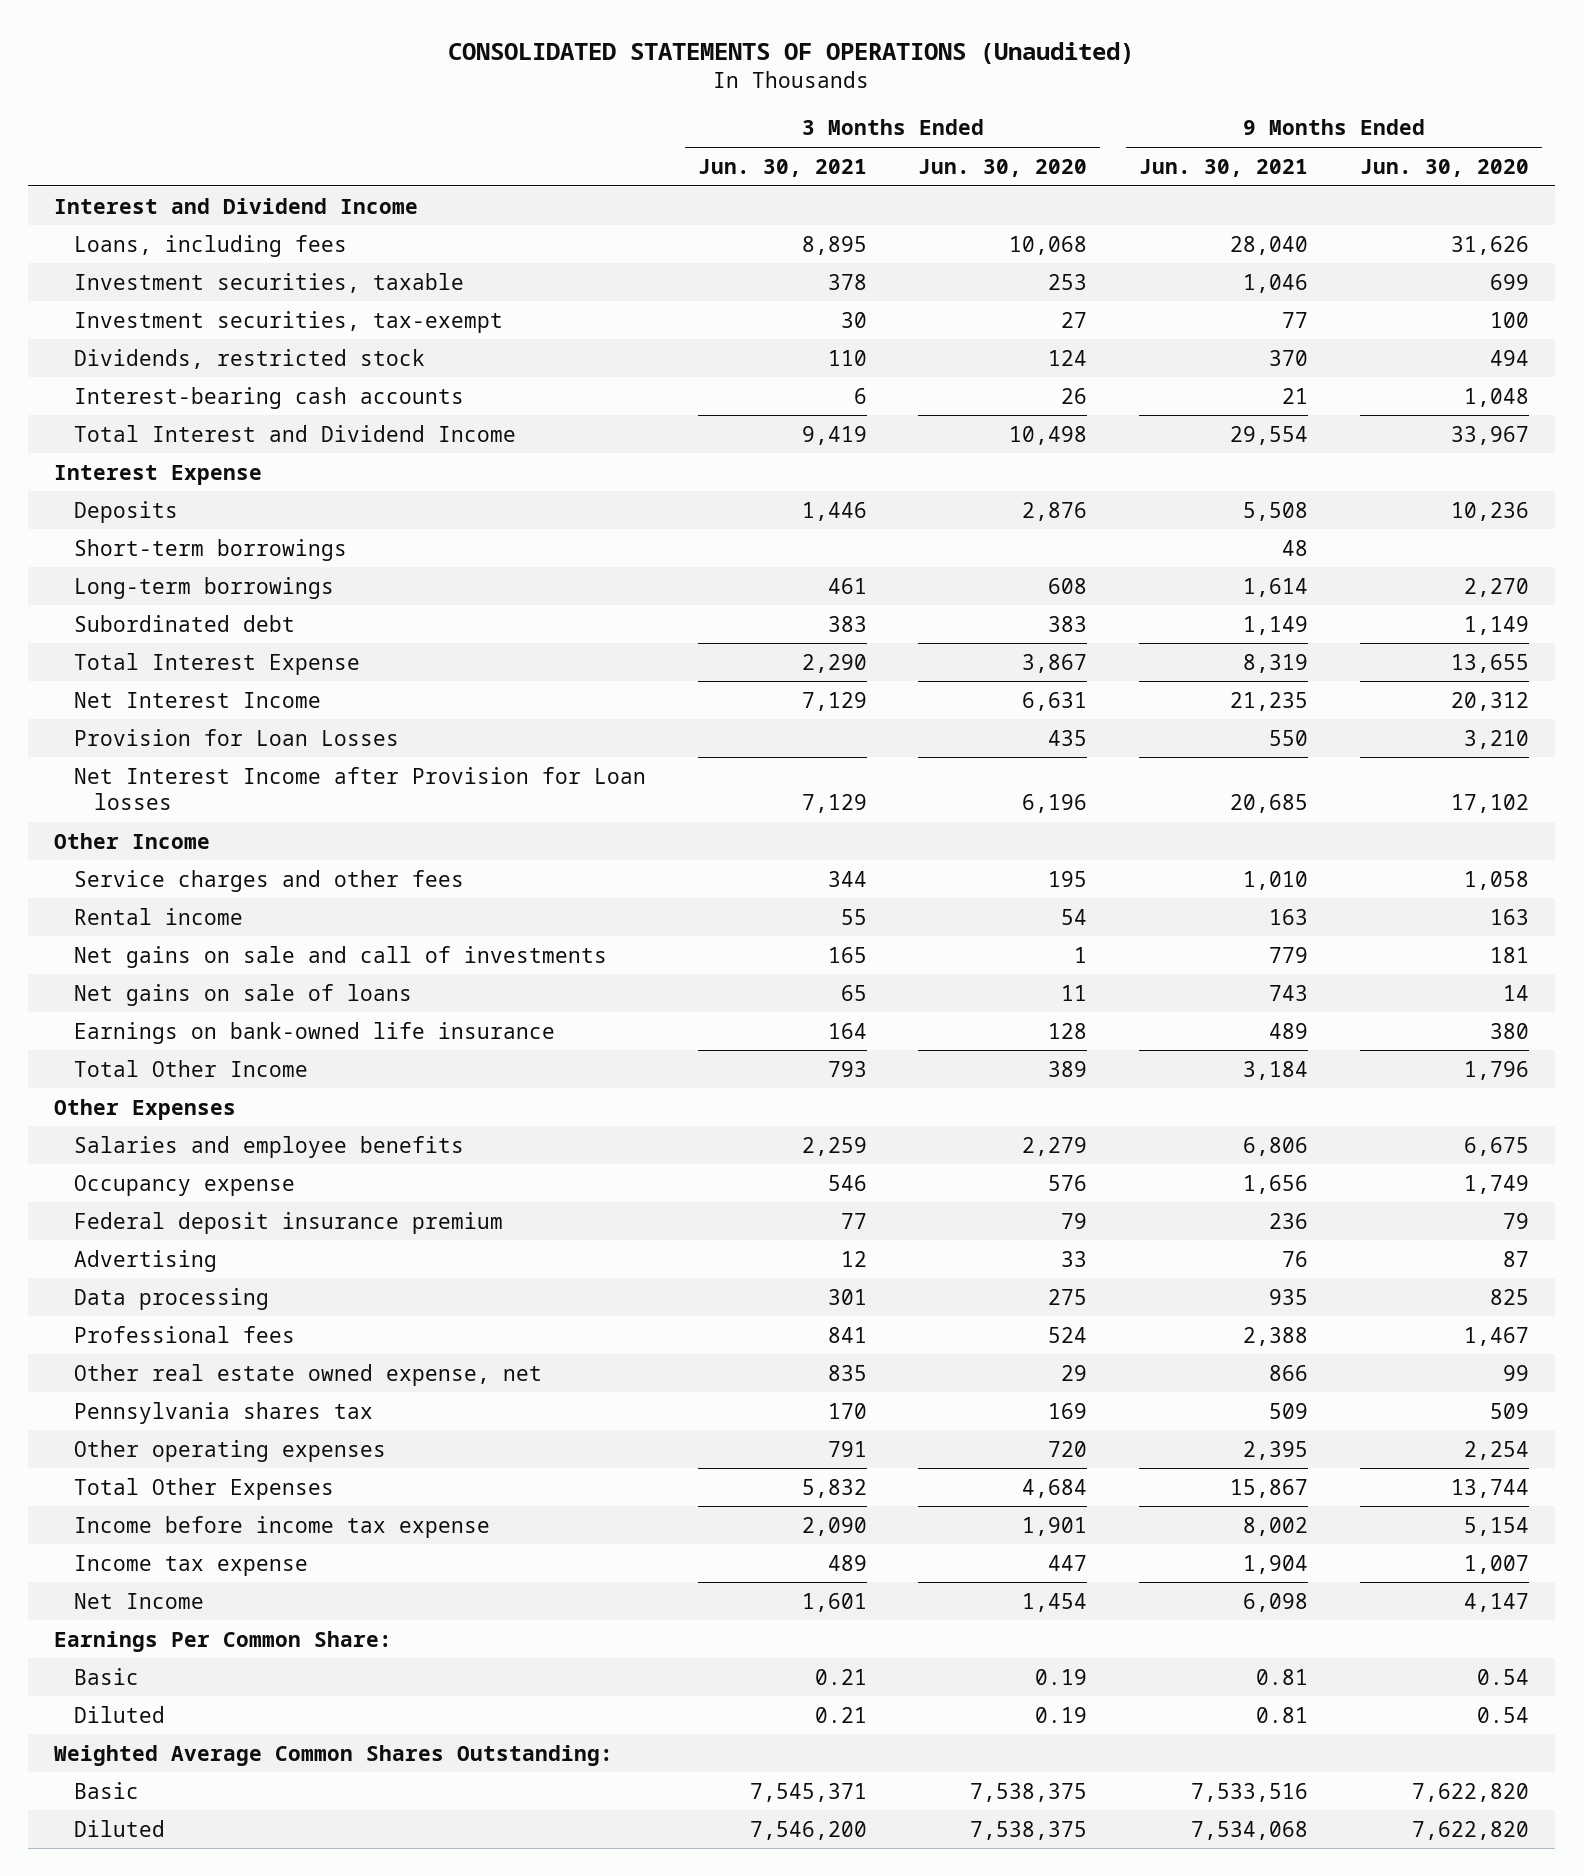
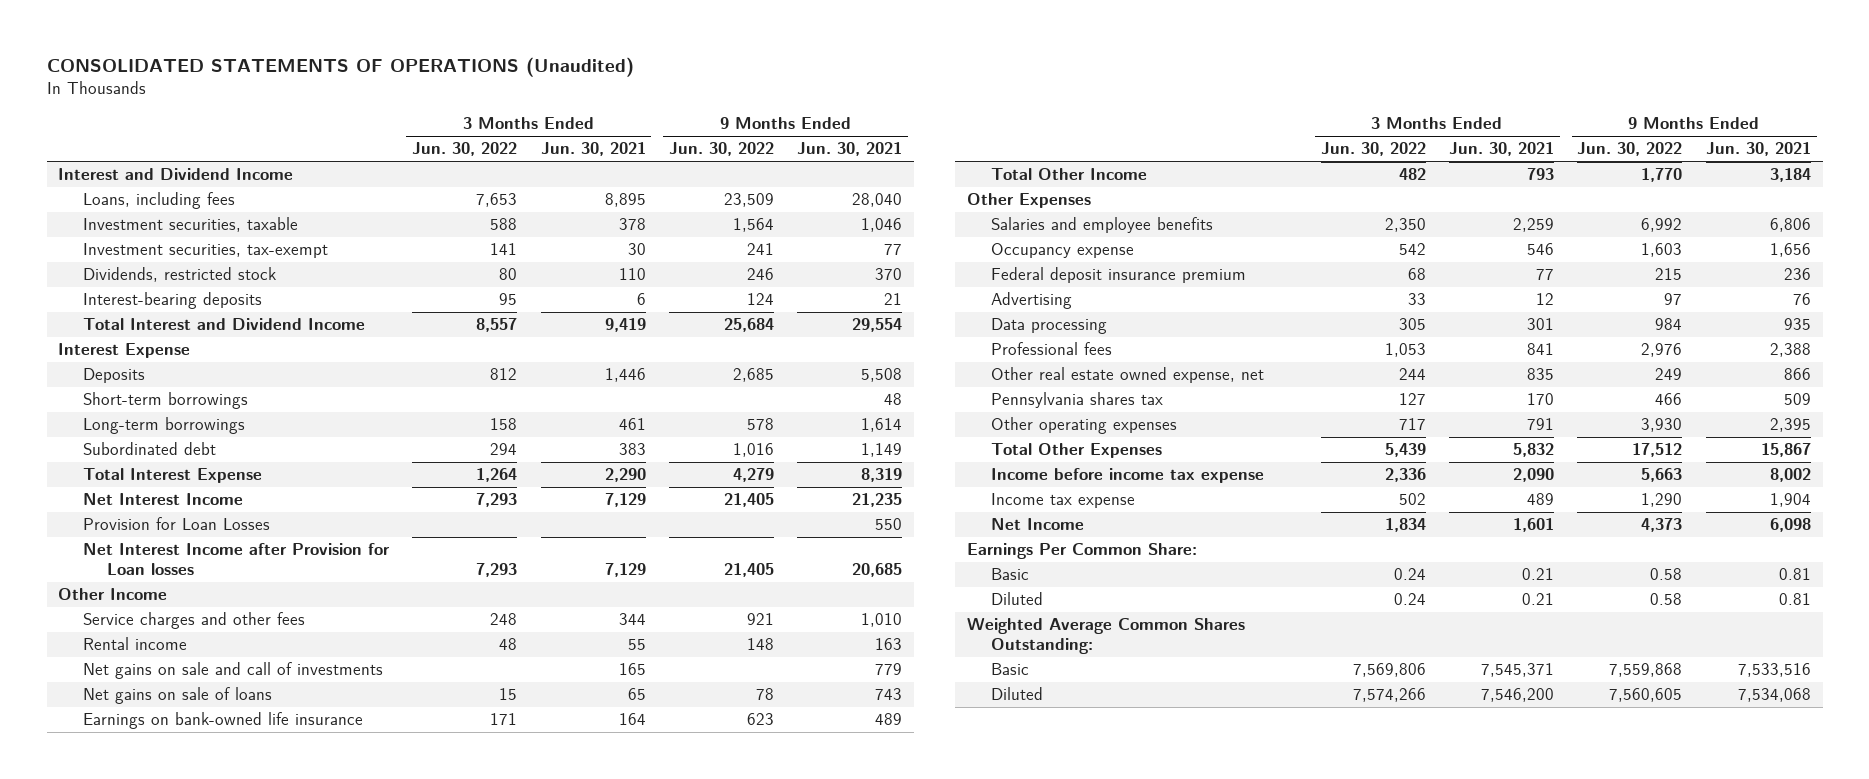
[918,158,1088,177] Jun. 30, 2020 -> none
[1360,158,1530,177] Jun. 30, 2020 -> none
none -> [412,142,518,157] Jun. 30, 2022
none -> [668,142,774,157] Jun. 30, 2022
[73,386,464,409] Interest-bearing cash accounts -> [82,292,262,310] Interest-bearing deposits

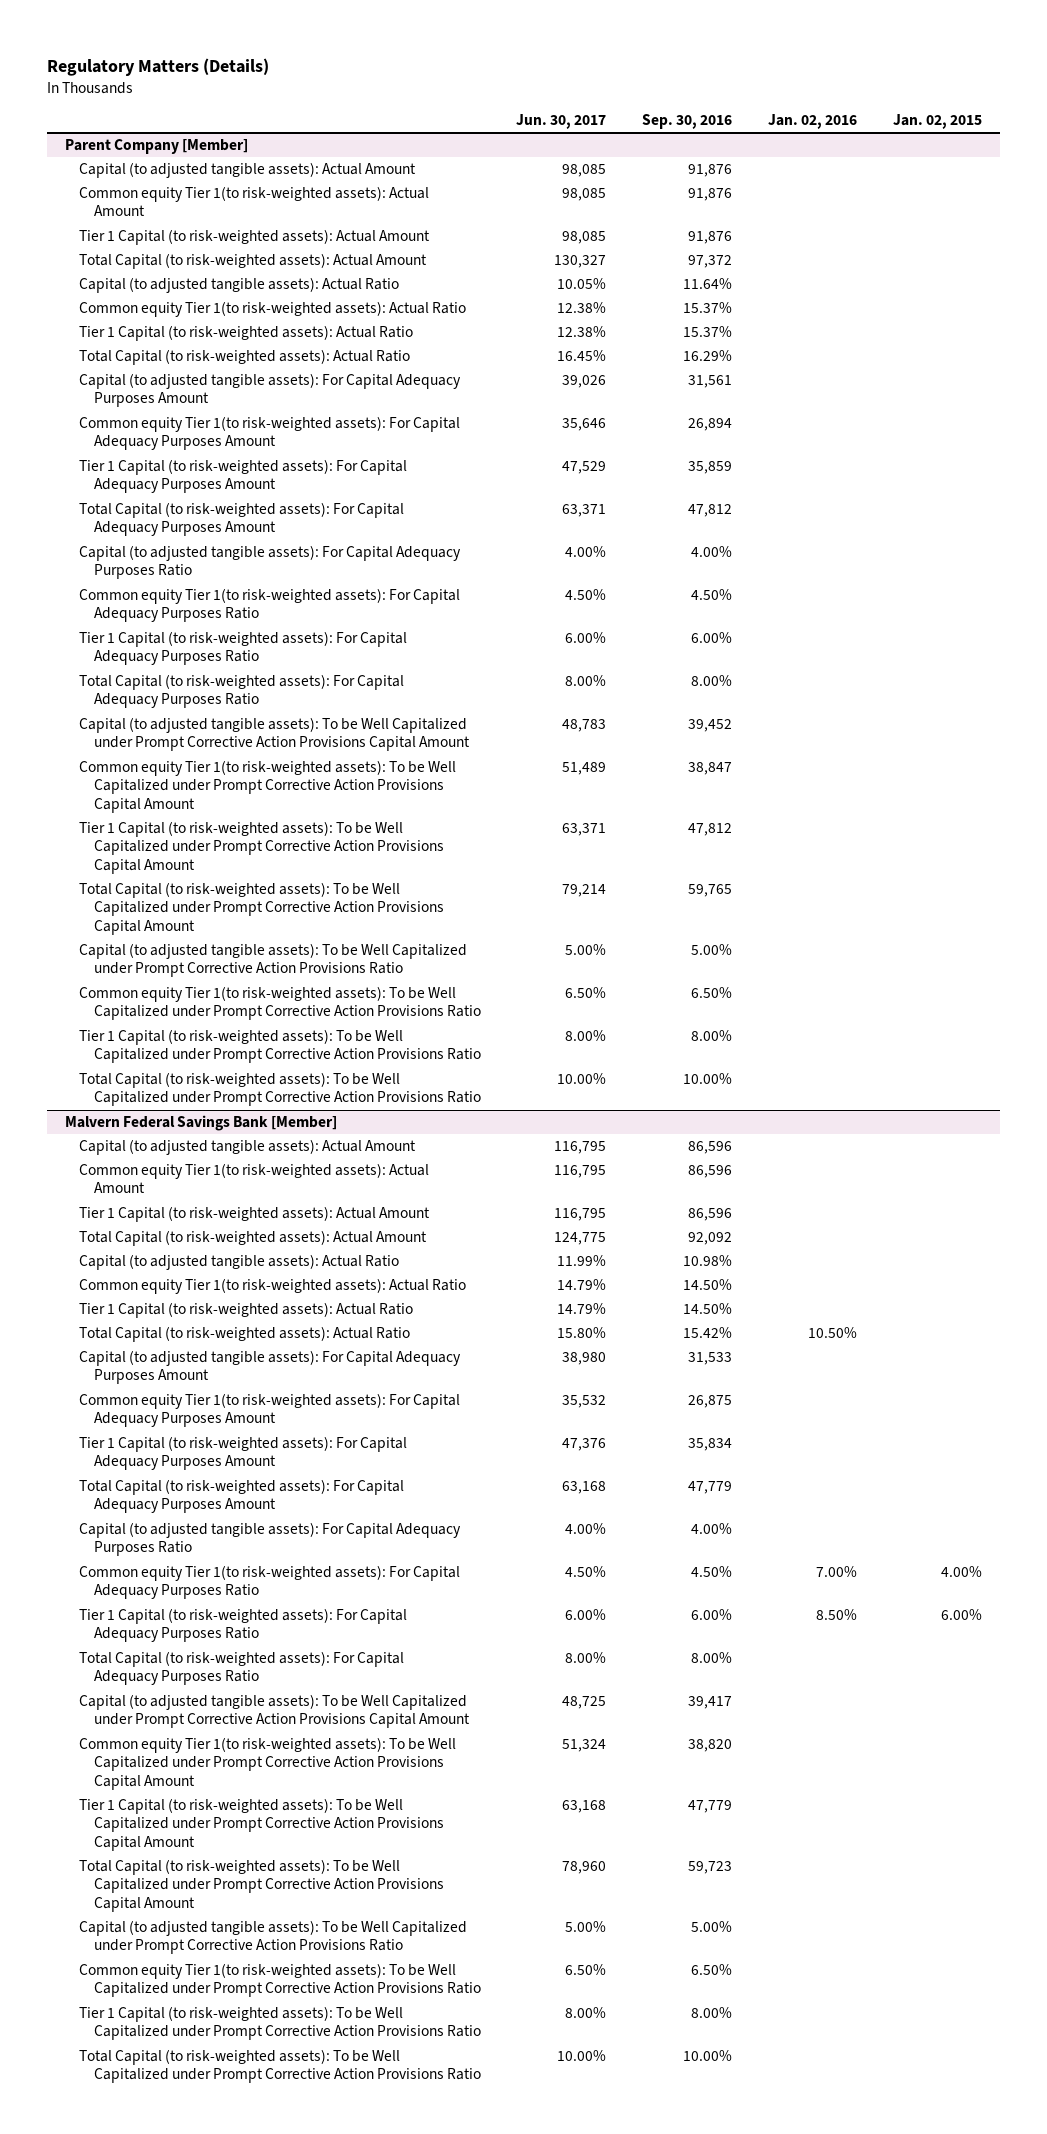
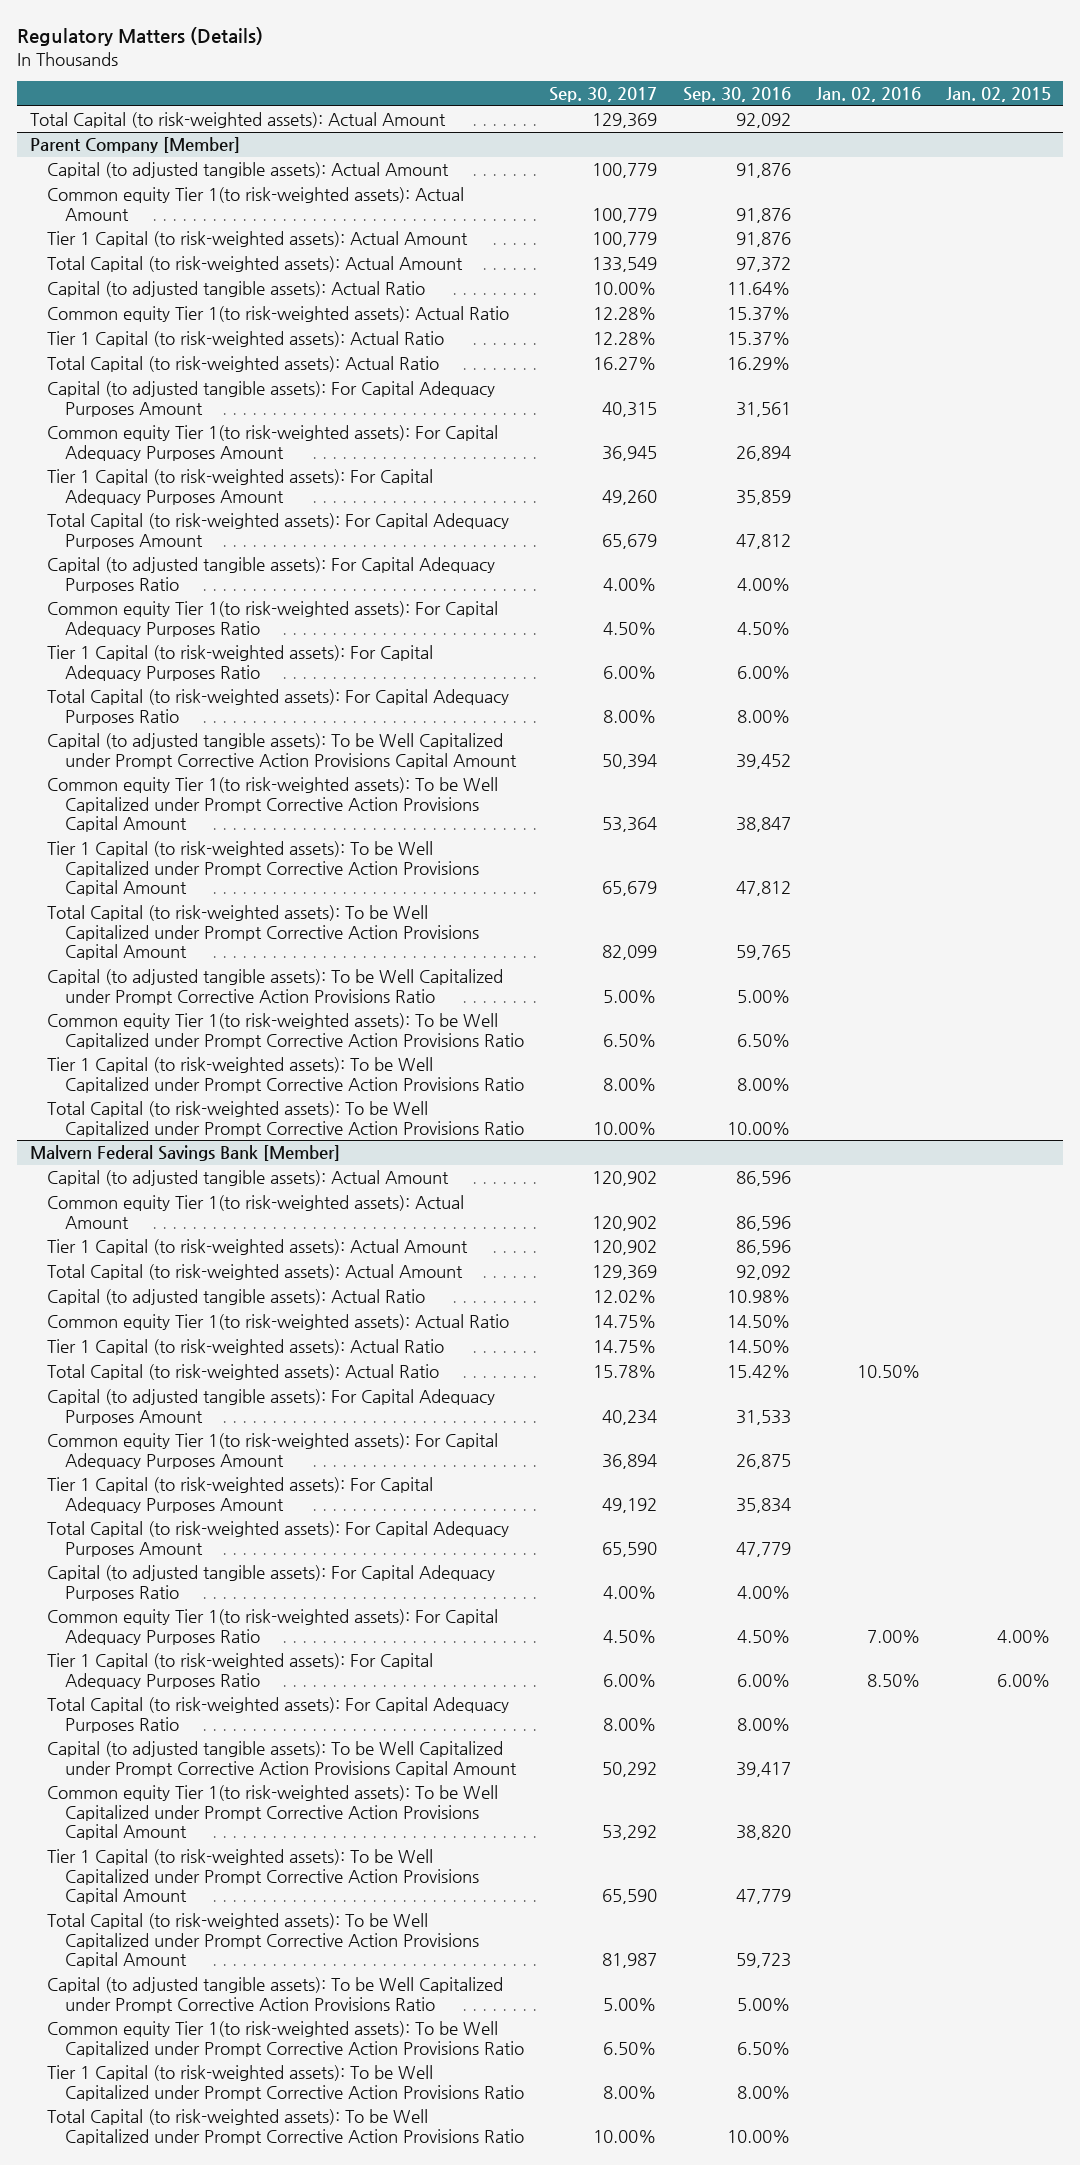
[516,114,607,130] Jun. 30, 2017 -> none
none -> [549,87,658,103] Sep. 30, 2017
none -> [29,112,446,129] Total Capital (to risk-weighted assets): Actual Amount

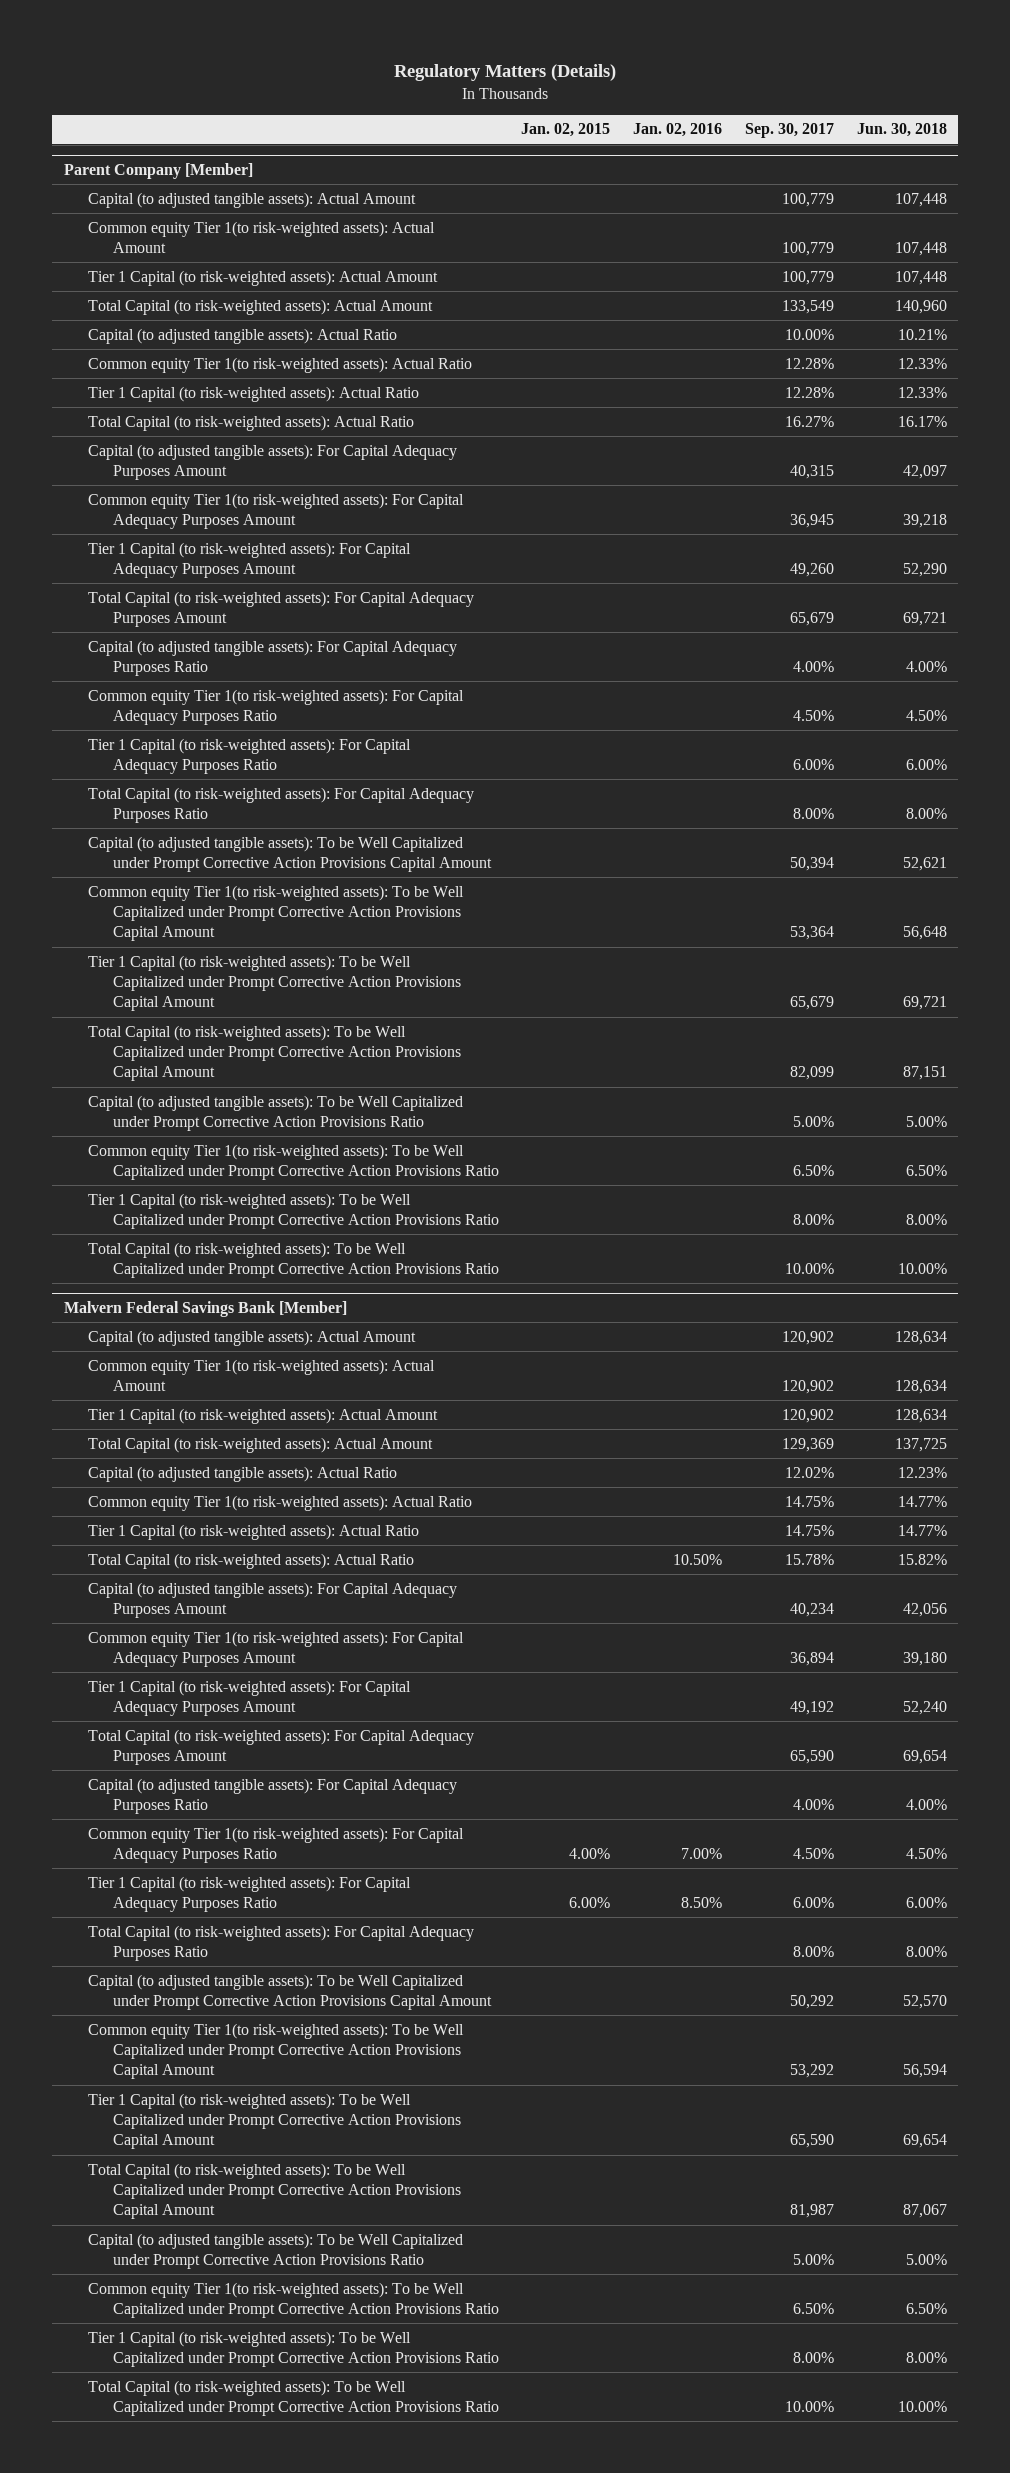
[682,87,791,103] Sep. 30, 2016 -> none
none -> [856,123,947,138] Jun. 30, 2018
[29,112,446,129] Total Capital (to risk-weighted assets): Actual Amount -> none

